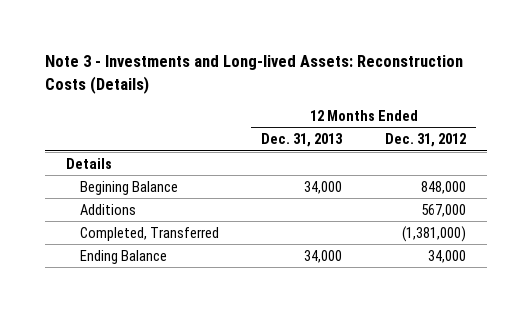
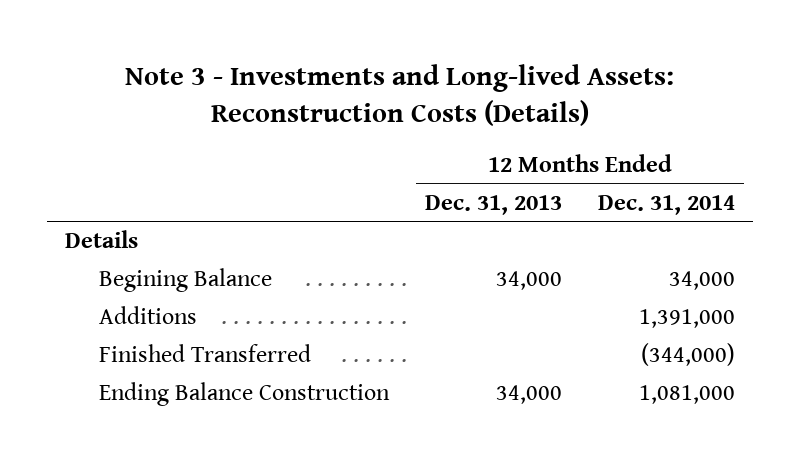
[384,133,466,148] Dec. 31, 2012 -> none
none -> [597,194,735,215] Dec. 31, 2014
[80,226,220,241] Completed, Transferred -> [99,344,312,363] Finished Transferred
[80,249,168,264] Ending Balance -> [99,382,391,407] Ending Balance Construction

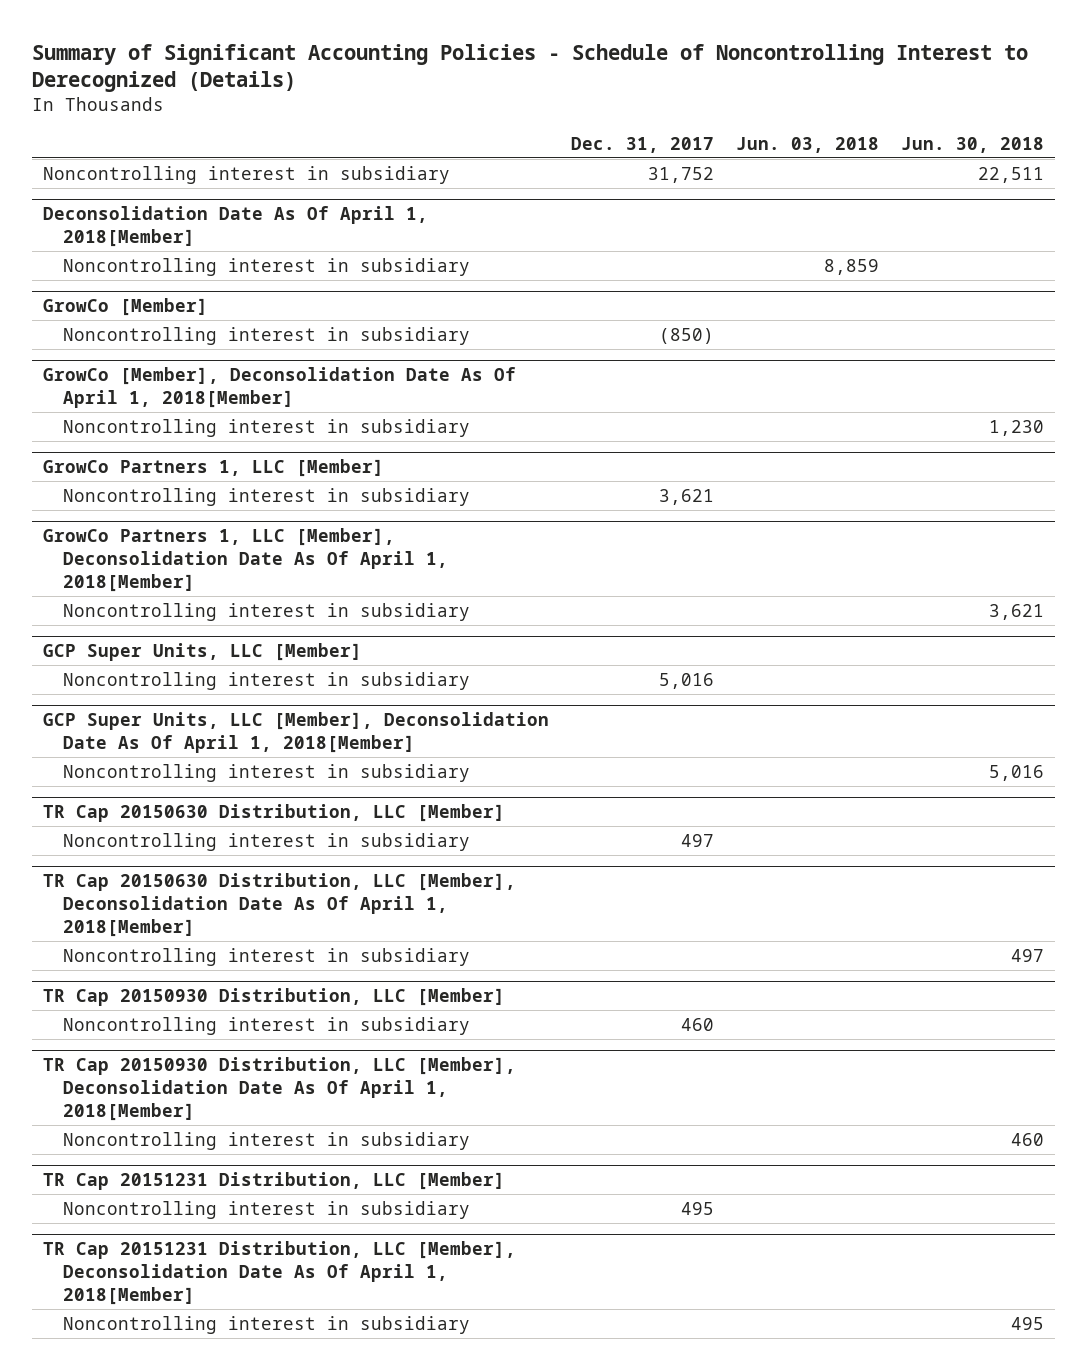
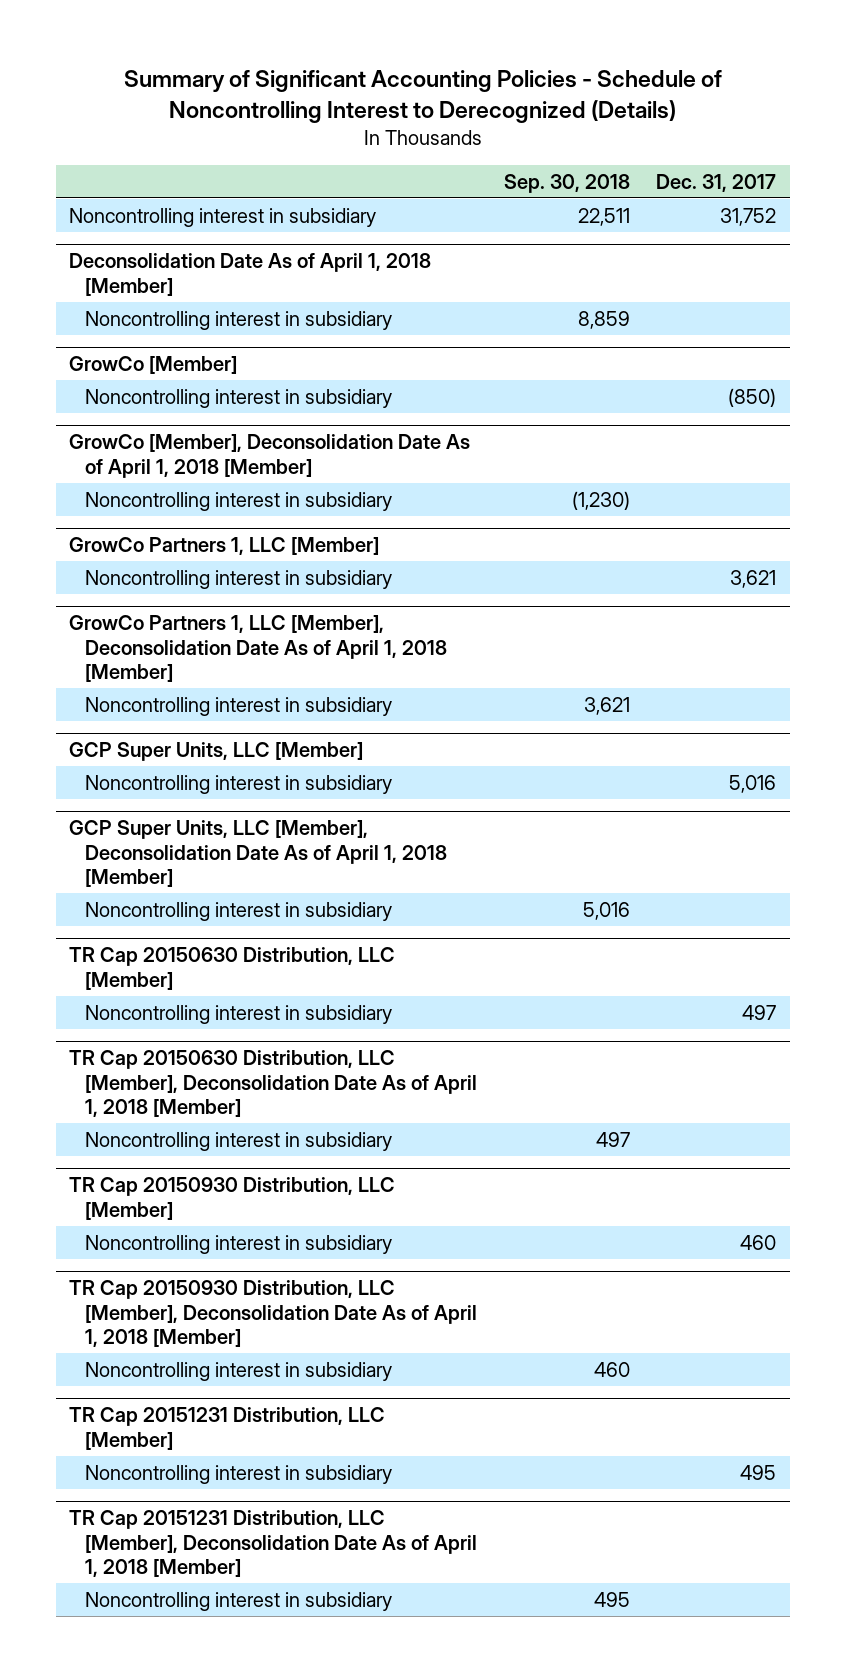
[736,136,880,153] Jun. 03, 2018 -> none
[901,136,1045,153] Jun. 30, 2018 -> none
none -> [503,173,630,193] Sep. 30, 2018
[43,206,429,247] Deconsolidation Date As Of April 1, 2018[Member] -> [68,253,431,296] Deconsolidation Date As of April 1, 2018 [Member]
[43,367,517,408] GrowCo [Member], Deconsolidation Date As Of April 1, 2018[Member] -> [68,434,470,478] GrowCo [Member], Deconsolidation Date As of April 1, 2018 [Member]
[43,528,449,592] GrowCo Partners 1, LLC [Member], Deconsolidation Date As Of April 1, 2018[Member] -> [68,615,447,683] GrowCo Partners 1, LLC [Member], Deconsolidation Date As of April 1, 2018 [Member]
[43,712,550,753] GCP Super Units, LLC [Member], Deconsolidation Date As Of April 1, 2018[Member] -> [68,820,447,888] GCP Super Units, LLC [Member], Deconsolidation Date As of April 1, 2018 [Member]
[43,873,517,937] TR Cap 20150630 Distribution, LLC [Member], Deconsolidation Date As Of April 1, 2018[Member] -> [68,1050,477,1118] TR Cap 20150630 Distribution, LLC [Member], Deconsolidation Date As of April 1, 2018 [Member]
[43,1057,517,1121] TR Cap 20150930 Distribution, LLC [Member], Deconsolidation Date As Of April 1, 2018[Member] -> [68,1280,477,1348] TR Cap 20150930 Distribution, LLC [Member], Deconsolidation Date As of April 1, 2018 [Member]
[43,1241,517,1305] TR Cap 20151231 Distribution, LLC [Member], Deconsolidation Date As Of April 1, 2018[Member] -> [68,1510,477,1578] TR Cap 20151231 Distribution, LLC [Member], Deconsolidation Date As of April 1, 2018 [Member]

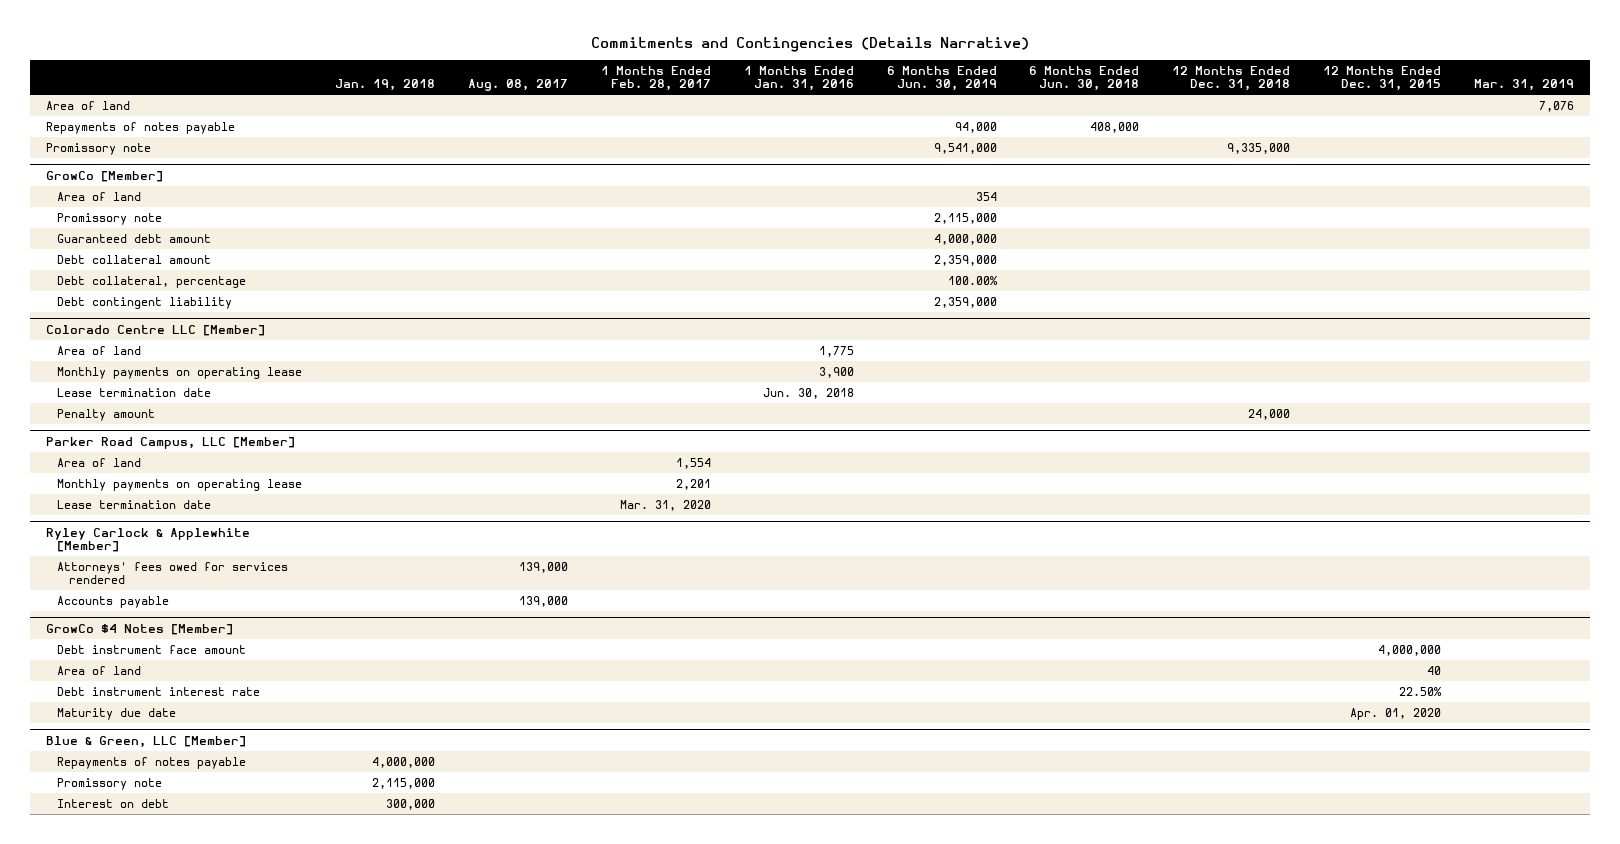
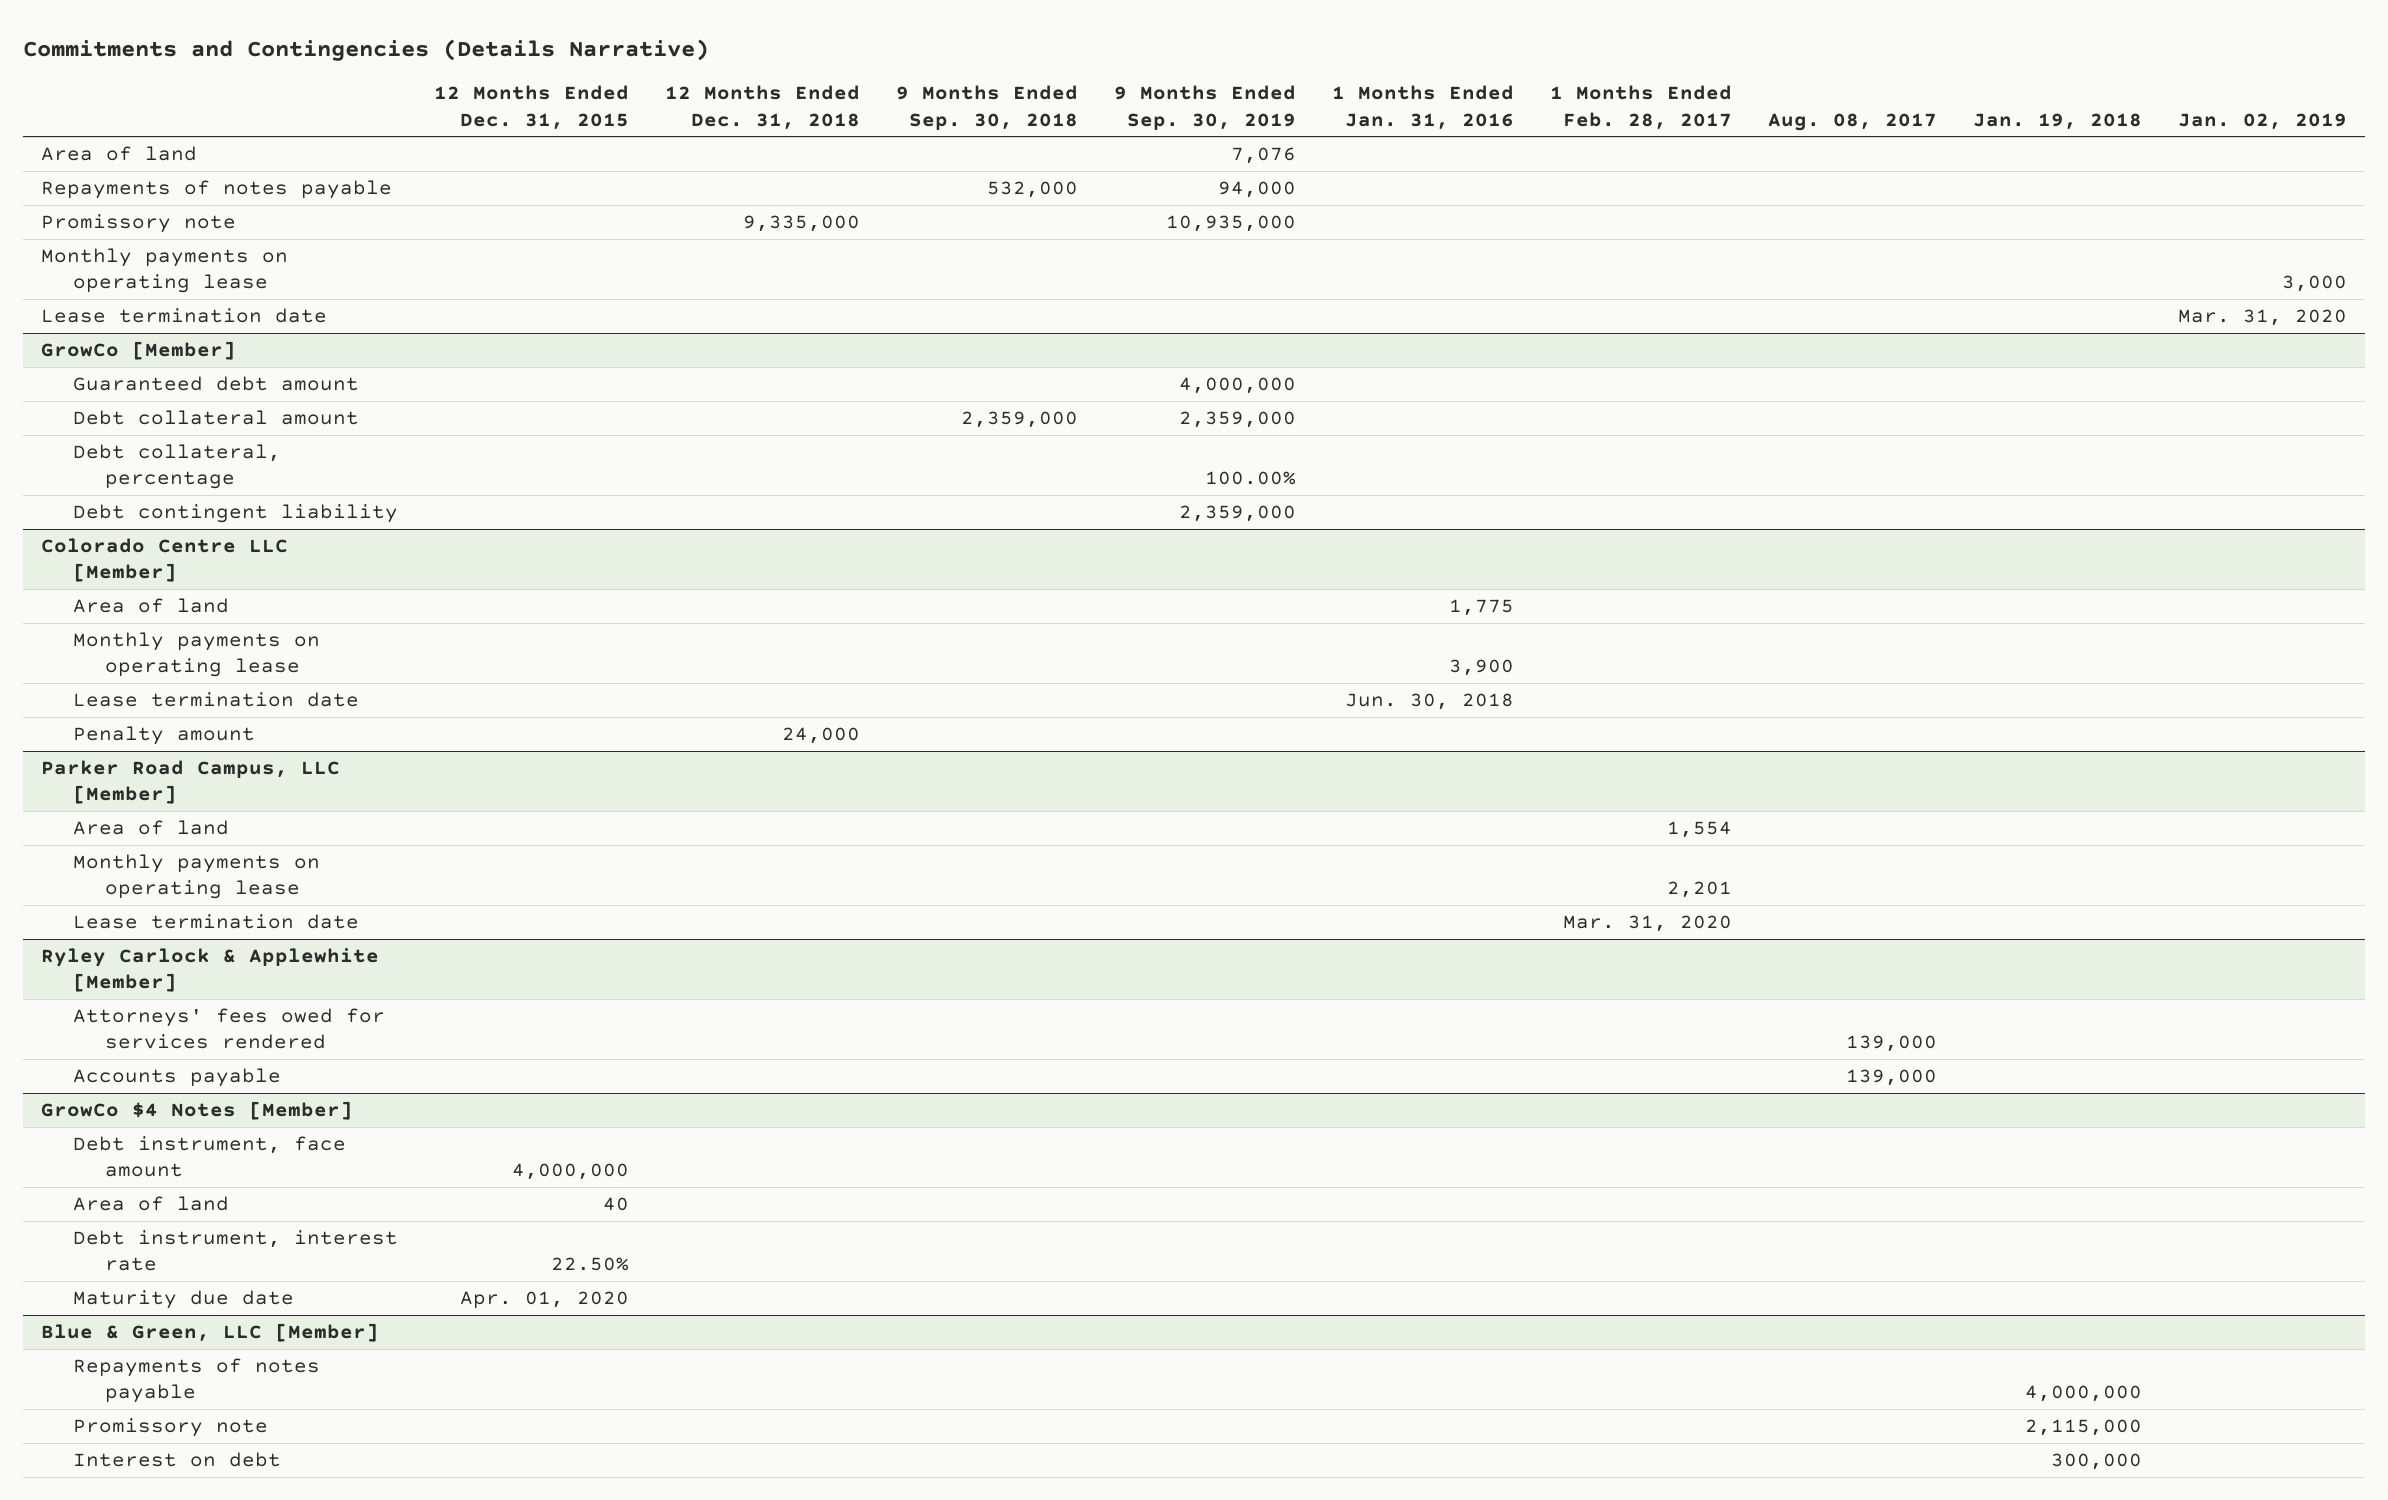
[886,65,997,92] 6 Months Ended Jun. 30, 2019 -> none
[1029,65,1140,92] 6 Months Ended Jun. 30, 2018 -> none
[1473,79,1574,92] Mar. 31, 2019 -> none
none -> [896,85,1079,130] 9 Months Ended Sep. 30, 2018
none -> [1113,85,1296,130] 9 Months Ended Sep. 30, 2019
none -> [2177,112,2347,130] Jan. 02, 2019
none -> [41,248,289,294] Monthly payments on operating lease
none -> [41,308,328,324] Lease termination date
[57,191,142,201] Area of land -> none
[57,212,163,225] Promissory note -> none
[57,644,247,654] Debt instrument face amount -> [73,1136,347,1178] Debt instrument, face amount
[57,686,261,696] Debt instrument interest rate -> [73,1230,399,1272] Debt instrument, interest rate

